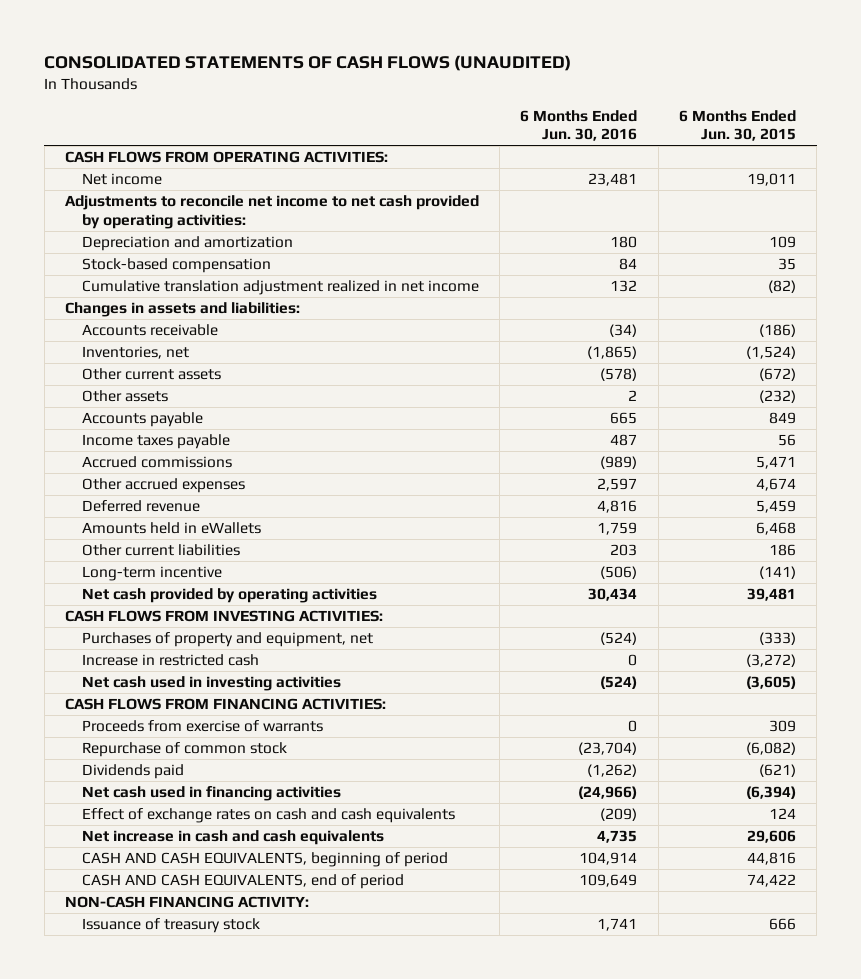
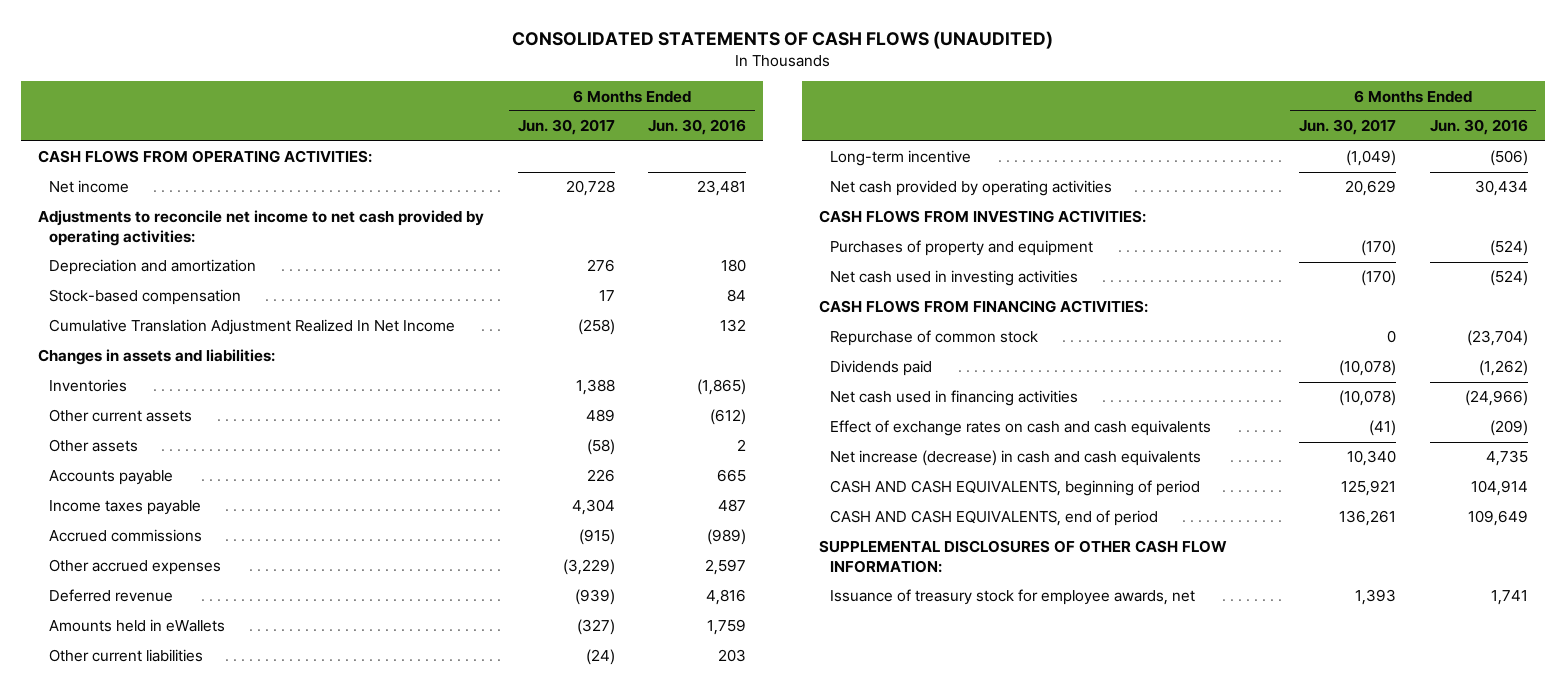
[678,109,796,142] 6 Months Ended Jun. 30, 2015 -> none
none -> [517,119,615,136] Jun. 30, 2017
[81,280,479,296] Cumulative translation adjustment realized in net income -> [49,319,456,336] Cumulative Translation Adjustment Realized In Net Income
[81,324,218,337] Accounts receivable -> none
[81,346,189,360] Inventories, net -> [49,379,128,393] Inventories
[600,368,638,382] (578) -> [710,409,747,426] (612)
[81,654,259,667] Increase in restricted cash -> none
[81,632,373,648] Purchases of property and equipment, net -> [830,240,1094,257] Purchases of property and equipment
[81,720,323,733] Proceeds from exercise of warrants -> none
[81,830,384,846] Net increase in cash and cash equivalents -> [830,450,1202,467] Net increase (decrease) in cash and cash equivalents
[64,896,309,909] NON-CASH FINANCING ACTIVITY: -> [818,540,1227,573] SUPPLEMENTAL DISCLOSURES OF OTHER CASH FLOW INFORMATION:
[81,918,260,934] Issuance of treasury stock -> [830,589,1196,606] Issuance of treasury stock for employee awards, net

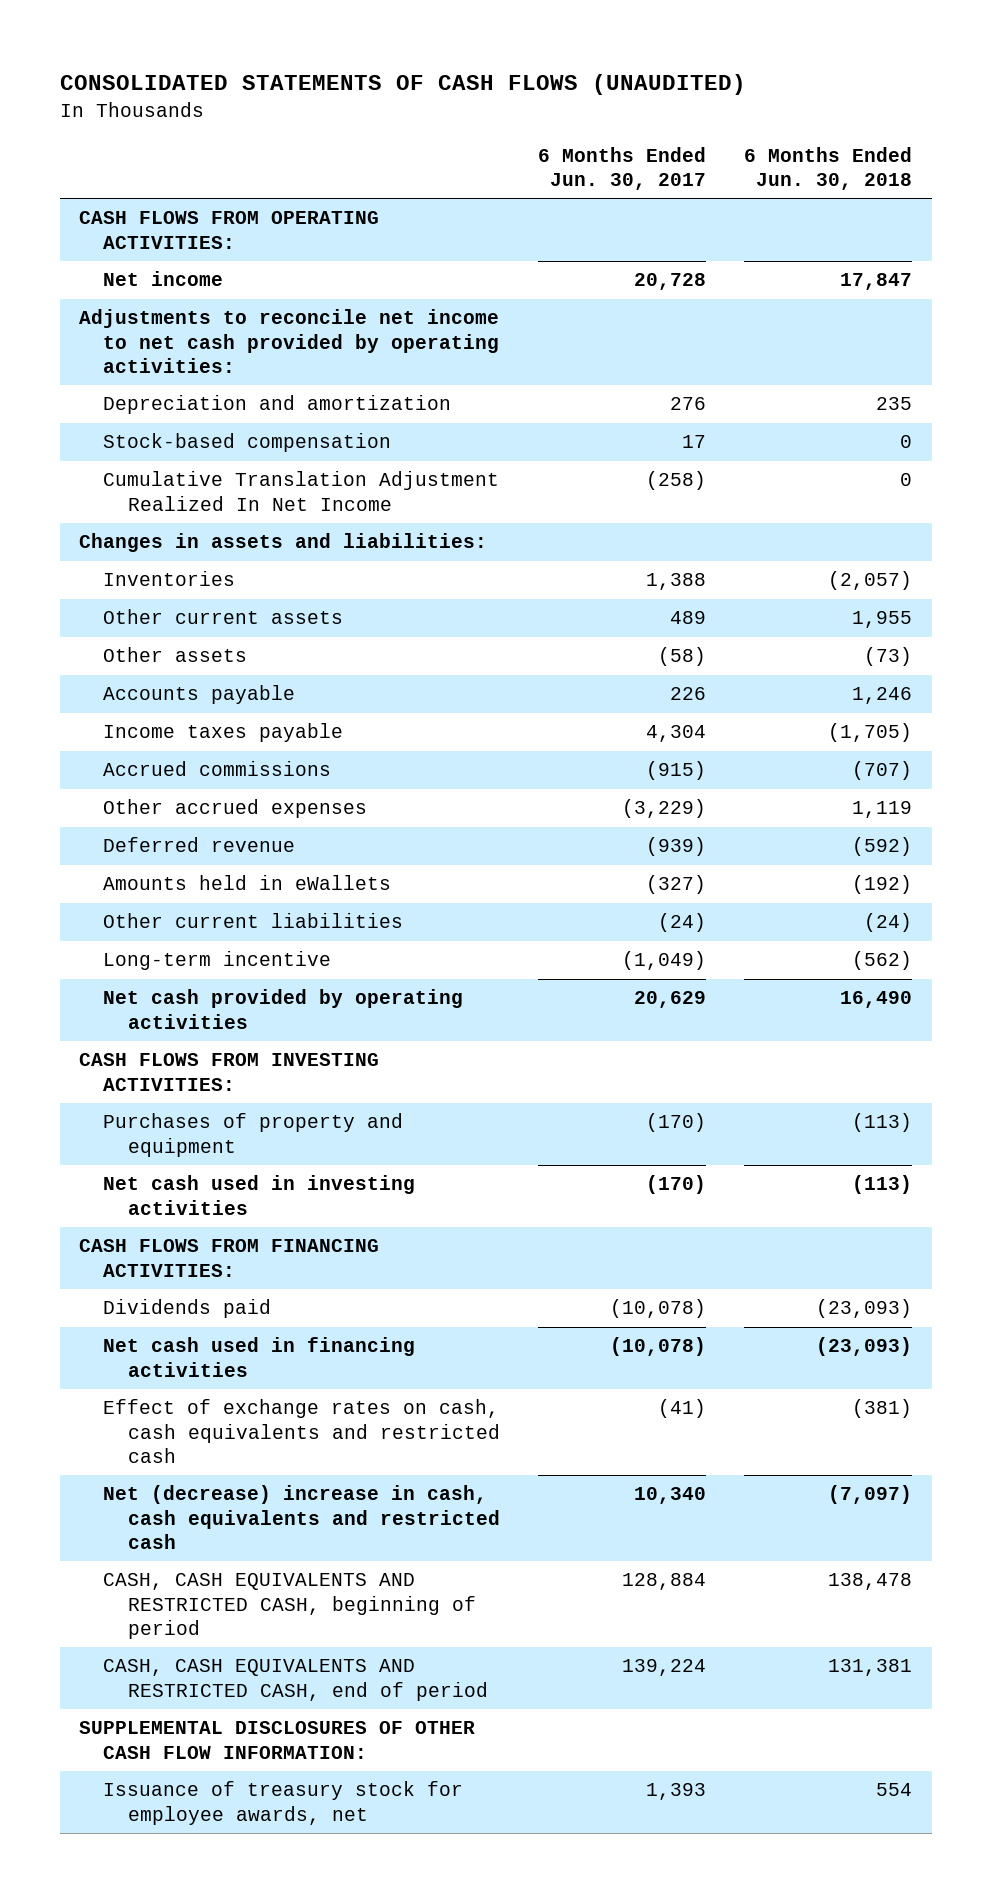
[648,119,747,136] Jun. 30, 2016 -> none
none -> [744,147,913,191] 6 Months Ended Jun. 30, 2018
[830,330,1039,347] Repurchase of common stock -> none
[830,420,1212,437] Effect of exchange rates on cash and cash equivalents -> [103,1399,501,1463] Effect of exchange rates on cash, cash equivalents and restricted cash
[830,450,1202,467] Net increase (decrease) in cash and cash equivalents -> [103,1485,501,1549] Net (decrease) increase in cash, cash equivalents and restricted cash
[830,480,1201,497] CASH AND CASH EQUIVALENTS, beginning of period -> [103,1573,477,1639] CASH, CASH EQUIVALENTS AND RESTRICTED CASH, beginning of period
[1340,480,1396,497] 125,921 -> [622,1573,707,1591] 128,884
[830,510,1159,527] CASH AND CASH EQUIVALENTS, end of period -> [103,1659,489,1701] CASH, CASH EQUIVALENTS AND RESTRICTED CASH, end of period
[1338,510,1396,527] 136,261 -> [622,1659,707,1677] 139,224

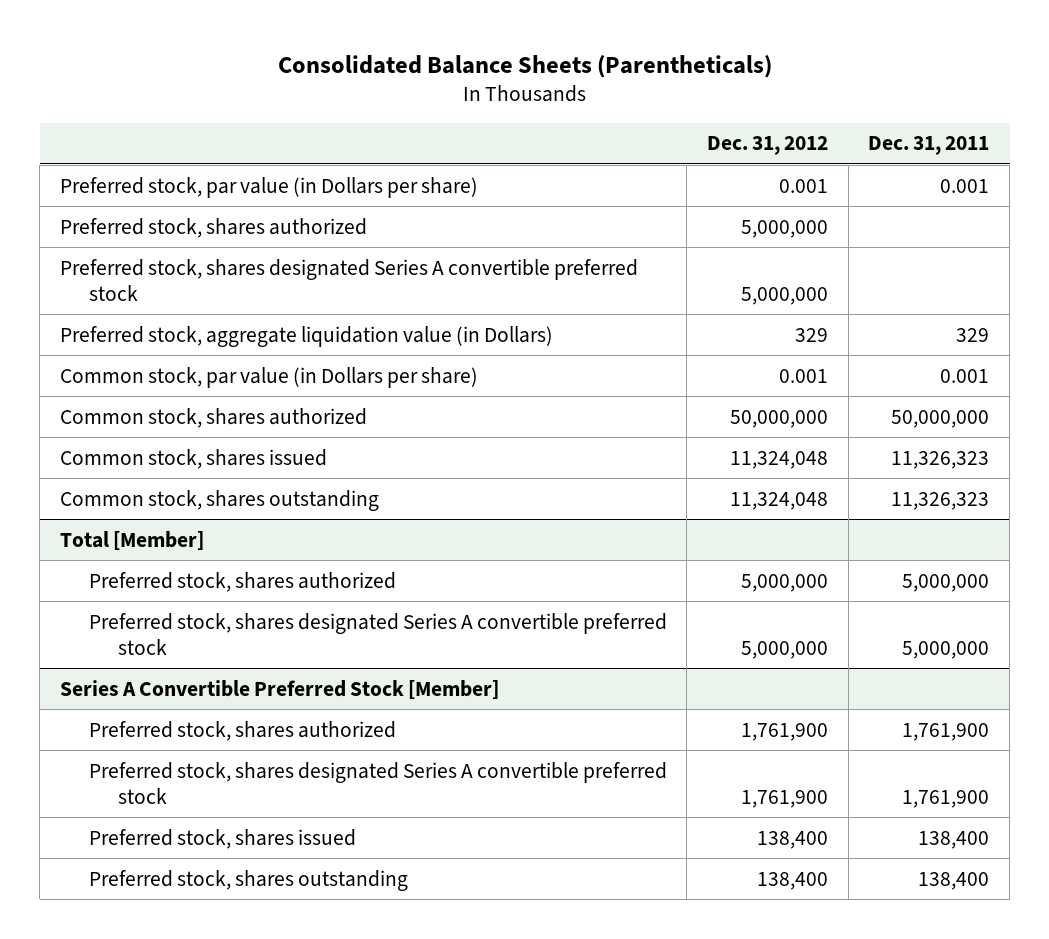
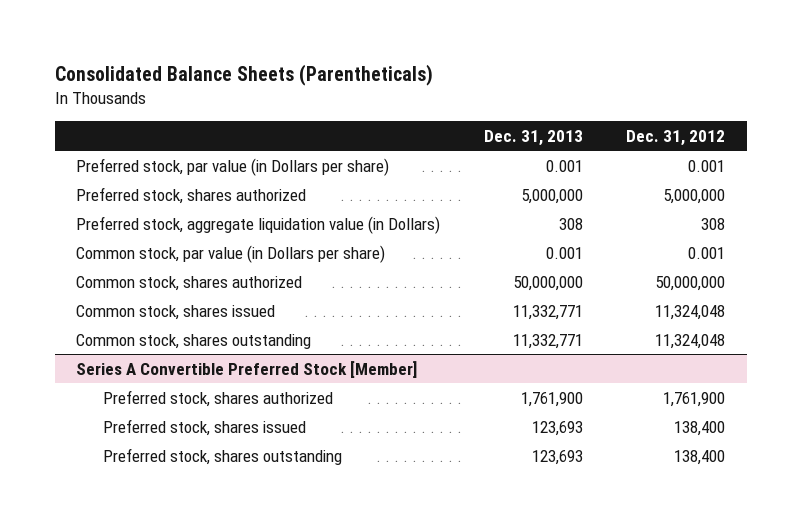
[868,136,990,156] Dec. 31, 2011 -> none
none -> [483,129,583,146] Dec. 31, 2013
[59,258,638,302] Preferred stock, shares designated Series A convertible preferred stock -> none
[795,327,829,342] 329 -> [700,217,725,230] 308
[59,530,204,550] Total [Member] -> none
[88,571,396,592] Preferred stock, shares authorized -> none
[88,612,667,656] Preferred stock, shares designated Series A convertible preferred stock -> none
[88,761,667,805] Preferred stock, shares designated Series A convertible preferred stock -> none

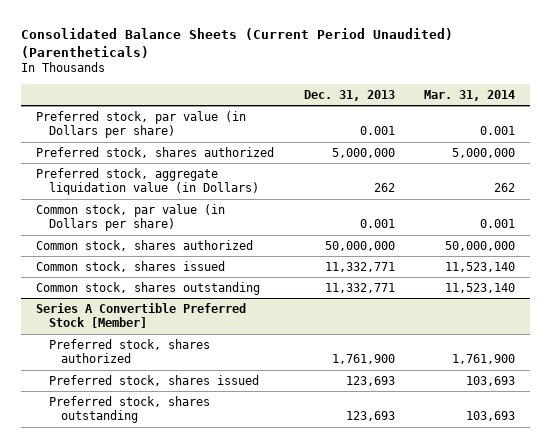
[54,64,433,87] Consolidated Balance Sheets (Parentheticals) -> [21,28,454,58] Consolidated Balance Sheets (Current Period Unaudited) (Parentheticals)
[625,129,725,146] Dec. 31, 2012 -> none
none -> [424,89,516,101] Mar. 31, 2014
[558,217,583,230] 308 -> [373,183,395,193] 262

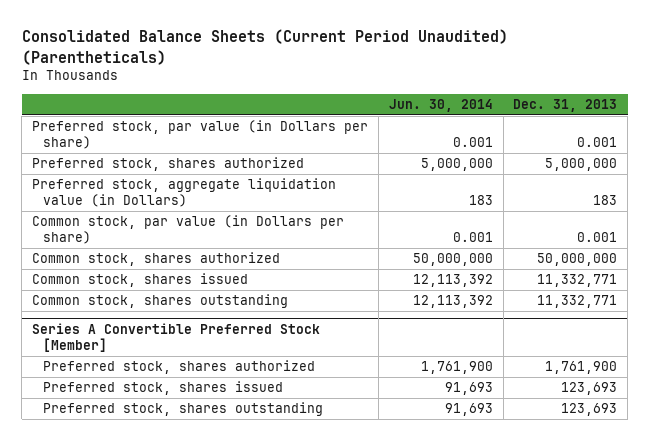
[424,89,516,101] Mar. 31, 2014 -> none
none -> [388,98,493,112] Jun. 30, 2014
[373,183,395,193] 262 -> [593,195,618,206] 183

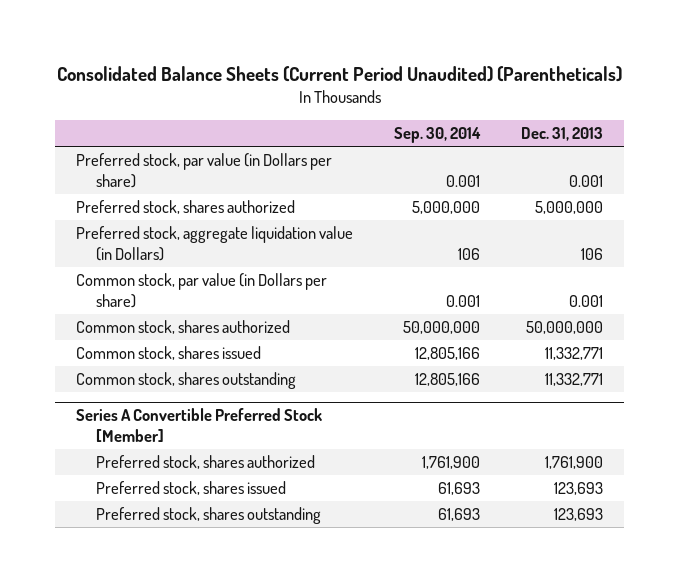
[388,98,493,112] Jun. 30, 2014 -> none
none -> [394,126,482,143] Sep. 30, 2014
[593,195,618,206] 183 -> [581,247,604,260] 106

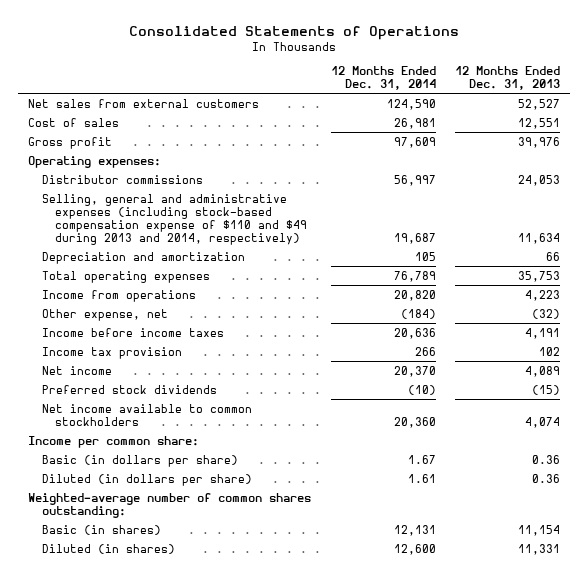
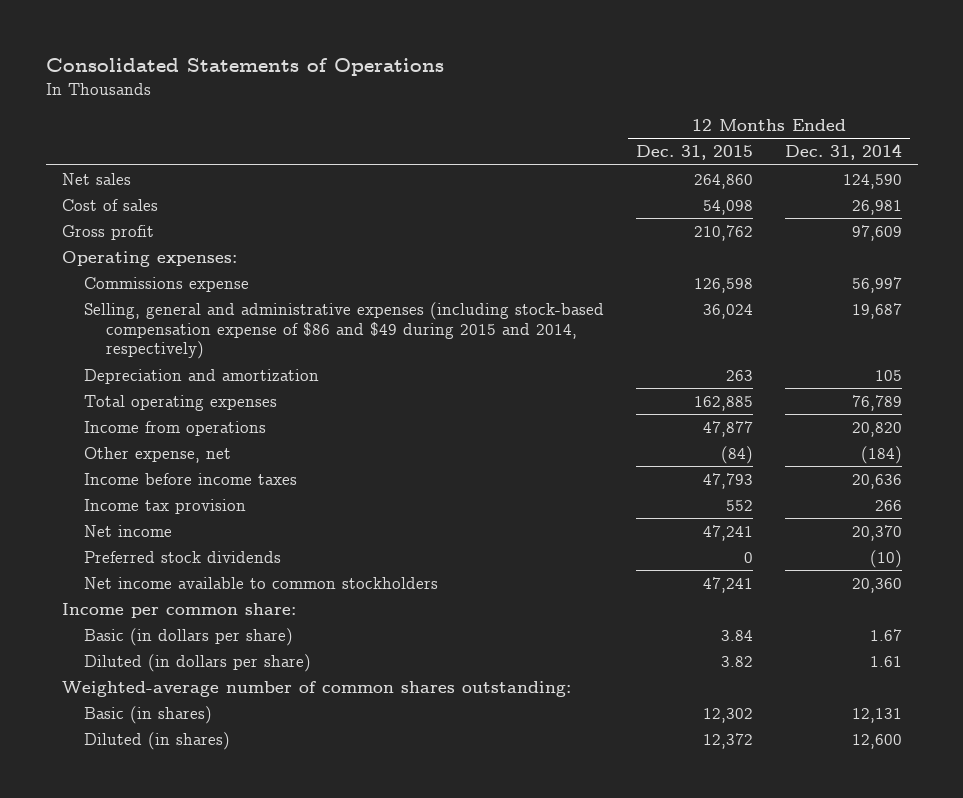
[455,66,561,91] 12 Months Ended Dec. 31, 2013 -> none
none -> [635,145,753,161] Dec. 31, 2015
[28,98,260,108] Net sales from external customers -> [61,173,131,186] Net sales
[41,174,203,184] Distributor commissions -> [83,277,249,293] Commissions expense
[41,193,308,245] Selling, general and administrative expenses (including stock-based compensation expense of $110 and $49 during 2013 and 2014, respectively) -> [83,302,604,360] Selling, general and administrative expenses (including stock-based compensation expense of $86 and $49 during 2015 and 2014, respectively)

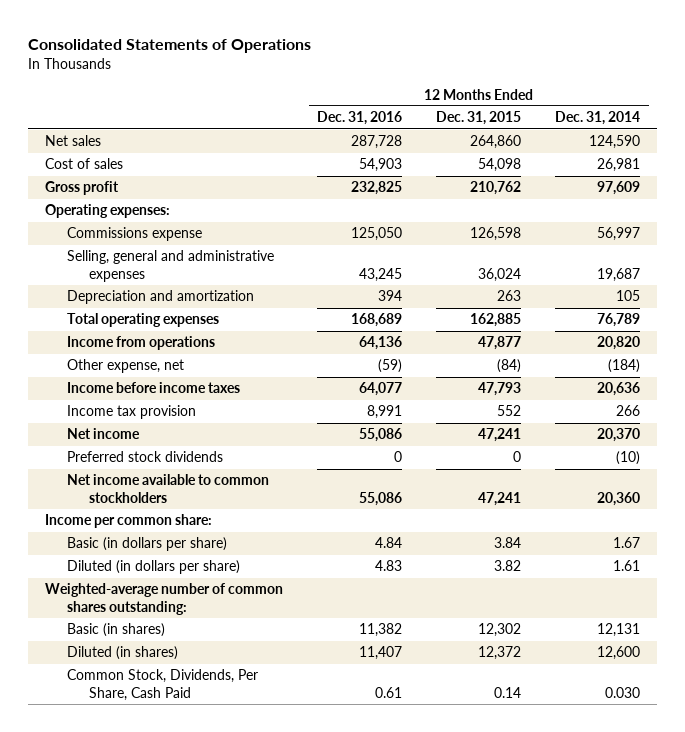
none -> [317,111,403,126] Dec. 31, 2016
[83,302,604,360] Selling, general and administrative expenses (including stock-based compensation expense of $86 and $49 during 2015 and 2014, respectively) -> [67,250,275,282] Selling, general and administrative expenses
none -> [67,669,259,701] Common Stock, Dividends, Per Share, Cash Paid

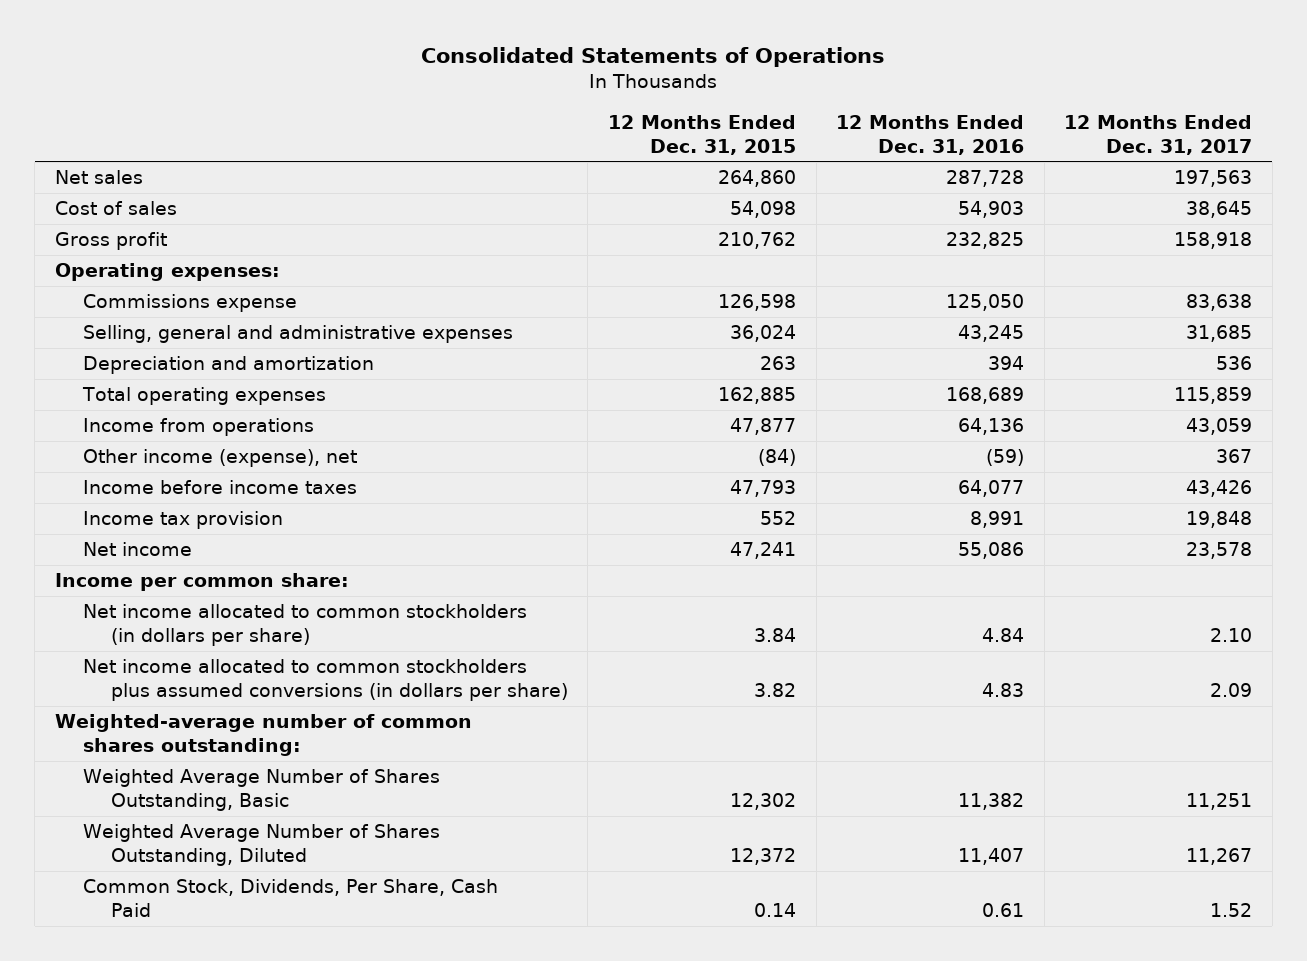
[555,111,641,126] Dec. 31, 2014 -> none
none -> [1064,114,1253,155] 12 Months Ended Dec. 31, 2017
[67,359,185,374] Other expense, net -> [82,449,357,468] Other income (expense), net
[67,451,224,463] Preferred stock dividends -> none
[67,474,270,503] Net income available to common stockholders -> none
[67,537,228,552] Basic (in dollars per share) -> [82,604,527,647] Net income allocated to common stockholders (in dollars per share)
[67,560,241,575] Diluted (in dollars per share) -> [82,659,568,702] Net income allocated to common stockholders plus assumed conversions (in dollars per share)
[67,623,166,638] Basic (in shares) -> [82,769,440,812] Weighted Average Number of Shares Outstanding, Basic
[67,646,179,661] Diluted (in shares) -> [82,824,440,867] Weighted Average Number of Shares Outstanding, Diluted

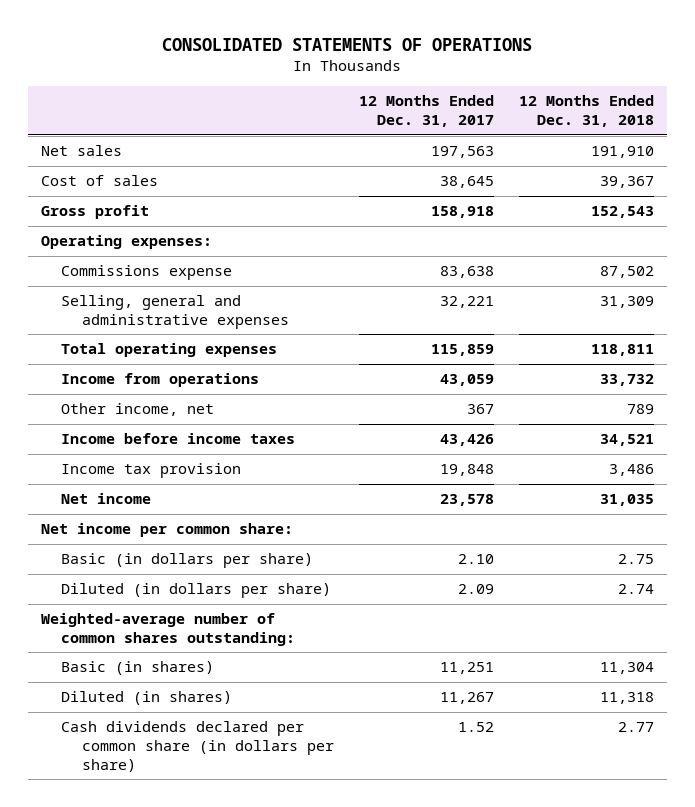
[421,47,886,68] Consolidated Statements of Operations -> [162,38,533,52] CONSOLIDATED STATEMENTS OF OPERATIONS
[607,114,796,155] 12 Months Ended Dec. 31, 2015 -> none
[836,114,1025,155] 12 Months Ended Dec. 31, 2016 -> none
none -> [519,95,655,128] 12 Months Ended Dec. 31, 2018
[82,356,374,375] Depreciation and amortization -> none
[1186,325,1253,343] 31,685 -> [440,296,495,309] 32,221
[82,449,357,468] Other income (expense), net -> [61,403,215,417] Other income, net
[54,573,349,592] Income per common share: -> [40,523,293,538] Net income per common share:
[82,604,527,647] Net income allocated to common stockholders (in dollars per share) -> [61,553,314,569] Basic (in dollars per share)
[82,659,568,702] Net income allocated to common stockholders plus assumed conversions (in dollars per share) -> [61,583,332,599] Diluted (in dollars per share)
[82,769,440,812] Weighted Average Number of Shares Outstanding, Basic -> [61,661,215,676] Basic (in shares)
[82,824,440,867] Weighted Average Number of Shares Outstanding, Diluted -> [61,691,233,706] Diluted (in shares)
[82,879,498,918] Common Stock, Dividends, Per Share, Cash Paid -> [61,721,335,773] Cash dividends declared per common share (in dollars per share)

